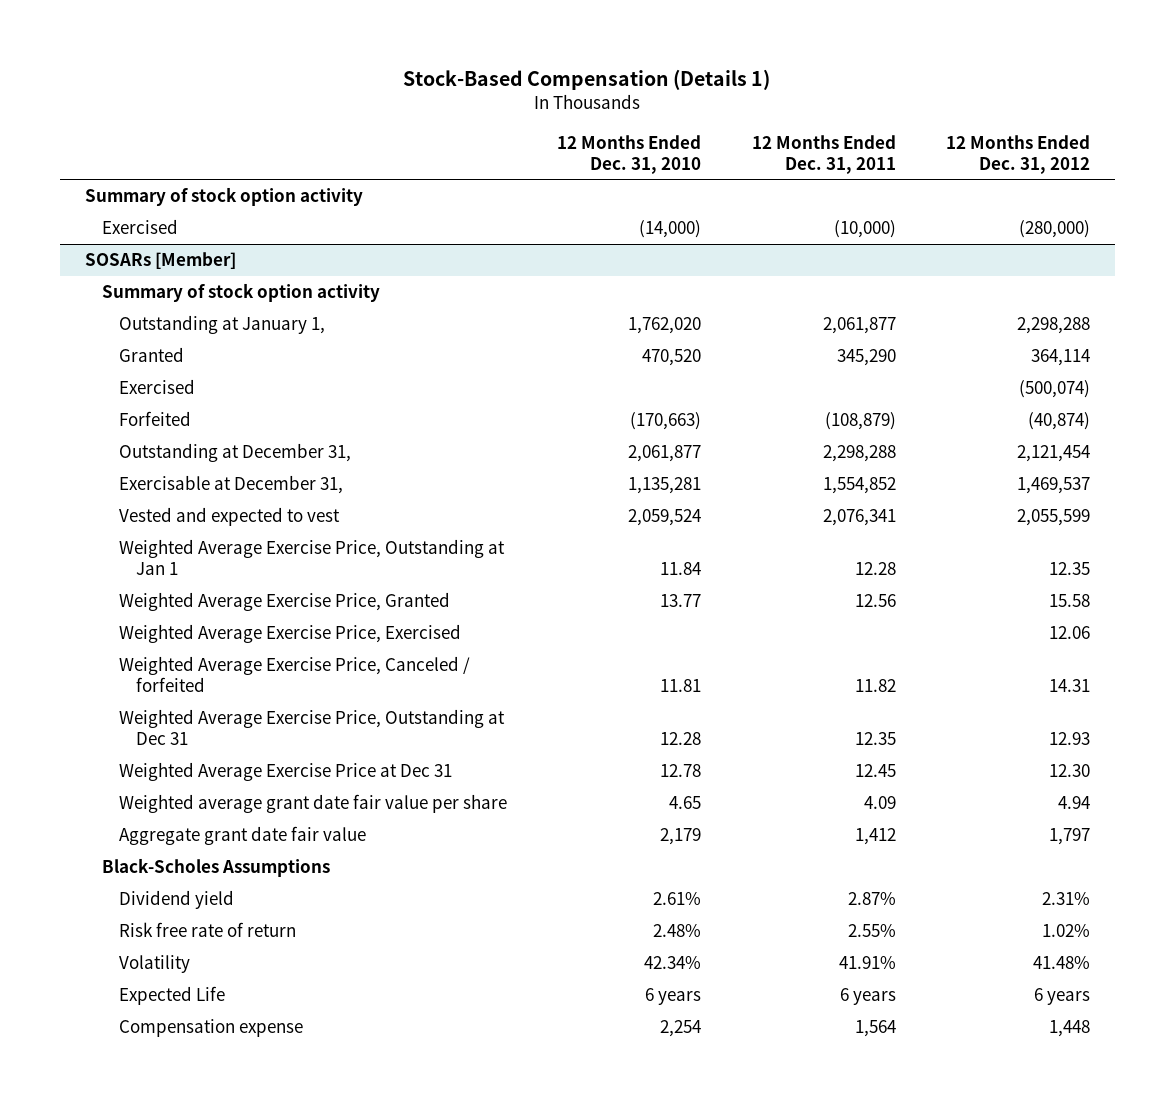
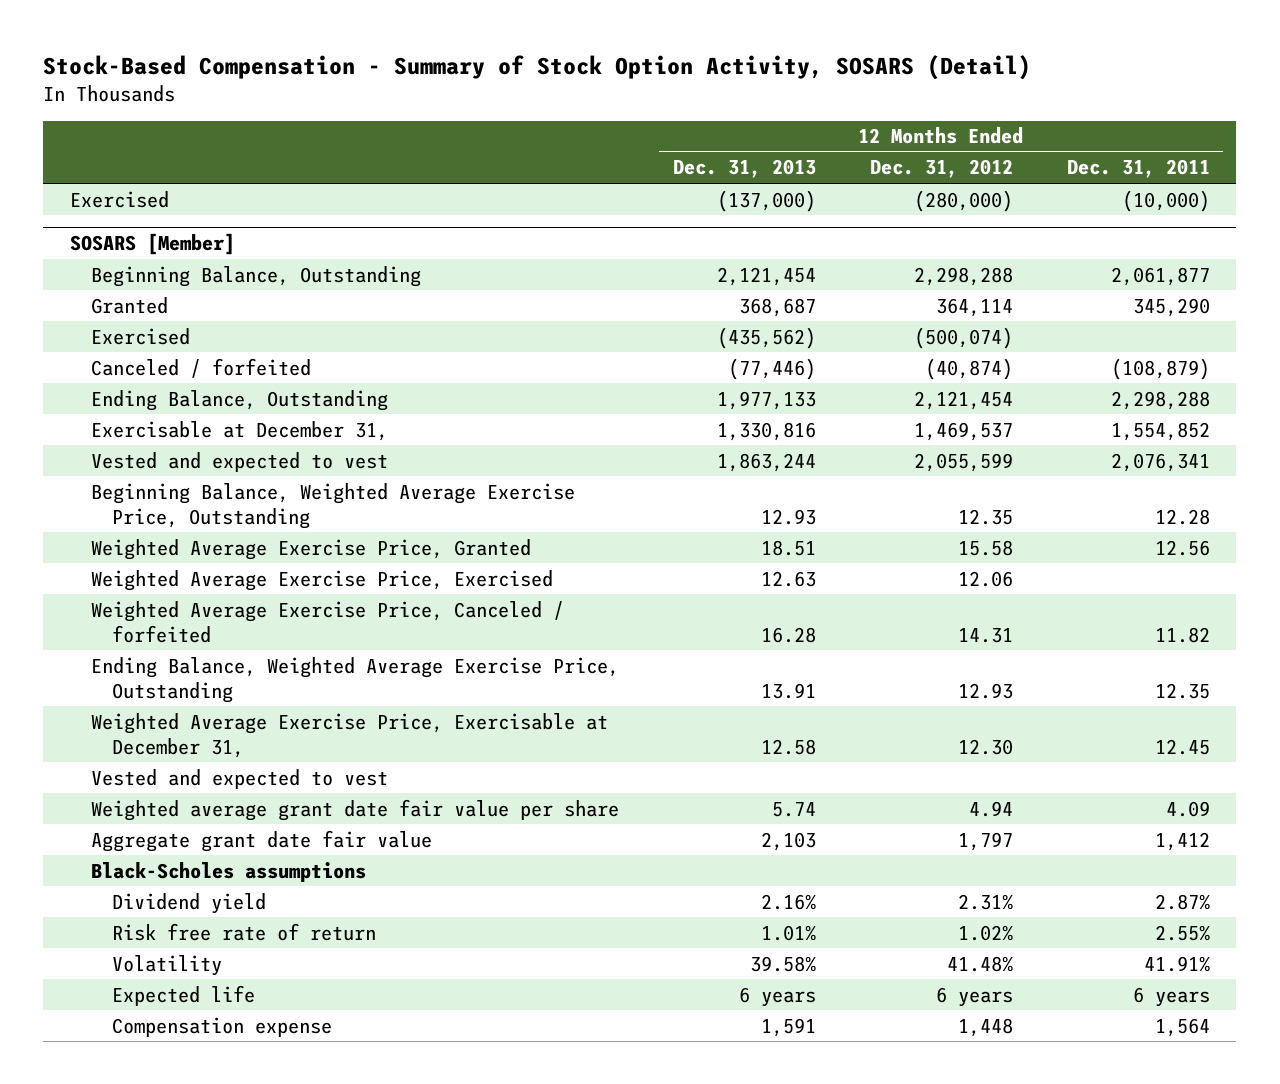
[403,69,771,91] Stock-Based Compensation (Details 1) -> [43,55,1032,81] Stock-Based Compensation - Summary of Stock Option Activity, SOSARS (Detail)
[557,134,702,174] 12 Months Ended Dec. 31, 2010 -> none
none -> [672,159,816,179] Dec. 31, 2013
[84,187,363,207] Summary of stock option activity -> none
[101,283,380,303] Summary of stock option activity -> none
[84,252,236,270] SOSARs [Member] -> [70,233,236,256] SOSARS [Member]
[118,315,325,335] Outstanding at January 1, -> [91,265,422,287] Beginning Balance, Outstanding
[118,411,191,427] Forfeited -> [91,357,312,378] Canceled / forfeited
[118,443,351,463] Outstanding at December 31, -> [91,389,389,411] Ending Balance, Outstanding
[118,539,505,576] Weighted Average Exercise Price, Outstanding at Jan 1 -> [91,482,576,529] Beginning Balance, Weighted Average Exercise Price, Outstanding
[118,709,505,746] Weighted Average Exercise Price, Outstanding at Dec 31 -> [91,656,620,703] Ending Balance, Weighted Average Exercise Price, Outstanding
[118,762,452,782] Weighted Average Exercise Price at Dec 31 -> [91,712,609,758] Weighted Average Exercise Price, Exercisable at December 31,
none -> [91,768,389,789] Vested and expected to vest
[101,858,330,878] Black-Scholes Assumptions -> [91,861,367,882] Black-Scholes assumptions
[118,986,225,1006] Expected Life -> [112,984,256,1006] Expected life

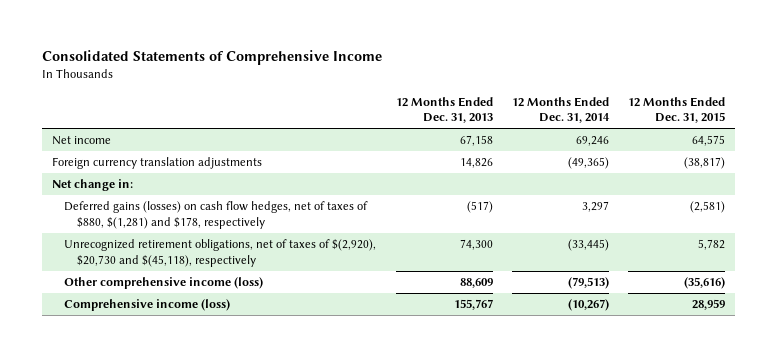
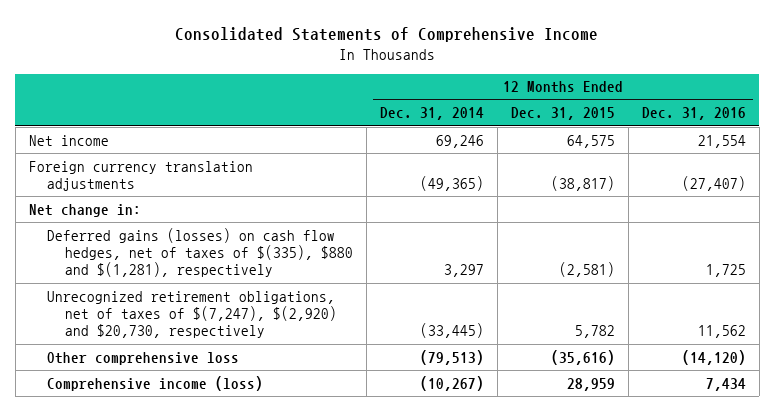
[395,96,493,124] 12 Months Ended Dec. 31, 2013 -> none
none -> [641,107,746,121] Dec. 31, 2016
[64,201,369,229] Deferred gains (losses) on cash flow hedges, net of taxes of $880, $(1,281) and $178, respectively -> [46,227,353,278] Deferred gains (losses) on cash flow hedges, net of taxes of $(335), $880 and $(1,281), respectively
[64,239,377,267] Unrecognized retirement obligations, net of taxes of $(2,920), $20,730 and $(45,118), respectively -> [46,290,337,339] Unrecognized retirement obligations, net of taxes of $(7,247), $(2,920) and $20,730, respectively
[64,277,264,290] Other comprehensive income (loss) -> [46,351,239,365] Other comprehensive loss

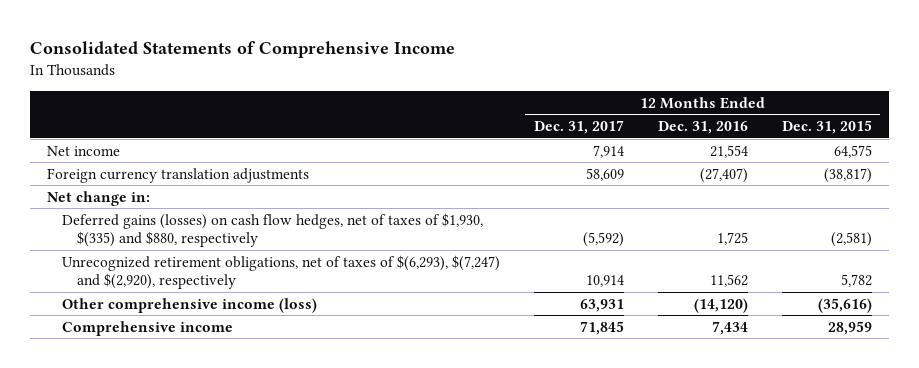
[379,107,484,121] Dec. 31, 2014 -> none
none -> [533,119,624,134] Dec. 31, 2017
[46,227,353,278] Deferred gains (losses) on cash flow hedges, net of taxes of $(335), $880 and $(1,281), respectively -> [61,212,483,247] Deferred gains (losses) on cash flow hedges, net of taxes of $1,930, $(335) and $880, respectively
[46,290,337,339] Unrecognized retirement obligations, net of taxes of $(7,247), $(2,920) and $20,730, respectively -> [61,254,500,289] Unrecognized retirement obligations, net of taxes of $(6,293), $(7,247) and $(2,920), respectively
[46,351,239,365] Other comprehensive loss -> [61,297,317,313] Other comprehensive income (loss)
[46,375,263,391] Comprehensive income (loss) -> [61,320,233,336] Comprehensive income

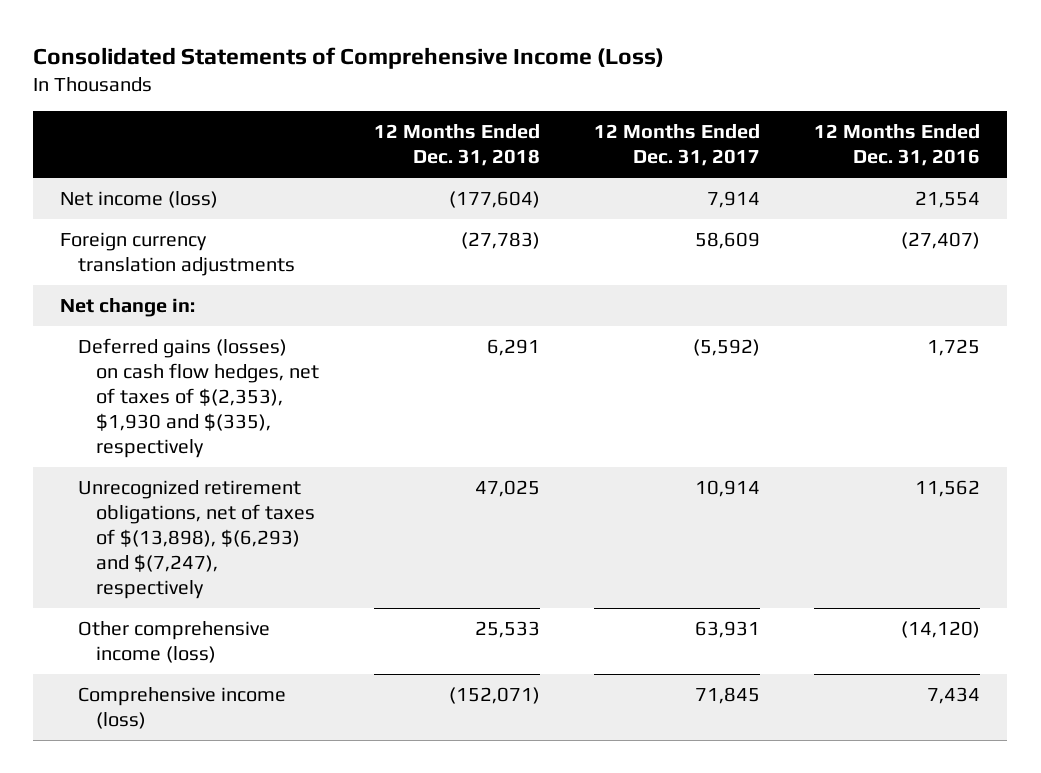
[29,40,455,58] Consolidated Statements of Comprehensive Income -> [33,47,665,70] Consolidated Statements of Comprehensive Income (Loss)
[781,119,872,134] Dec. 31, 2015 -> none
none -> [373,124,540,167] 12 Months Ended Dec. 31, 2018
[46,145,120,156] Net income -> [60,190,219,208] Net income (loss)
[61,212,483,247] Deferred gains (losses) on cash flow hedges, net of taxes of $1,930, $(335) and $880, respectively -> [78,337,320,459] Deferred gains (losses) on cash flow hedges, net of taxes of $(2,353), $1,930 and $(335), respectively
[61,254,500,289] Unrecognized retirement obligations, net of taxes of $(6,293), $(7,247) and $(2,920), respectively -> [78,479,316,600] Unrecognized retirement obligations, net of taxes of $(13,898), $(6,293) and $(7,247), respectively
[61,320,233,336] Comprehensive income -> [78,686,287,729] Comprehensive income (loss)

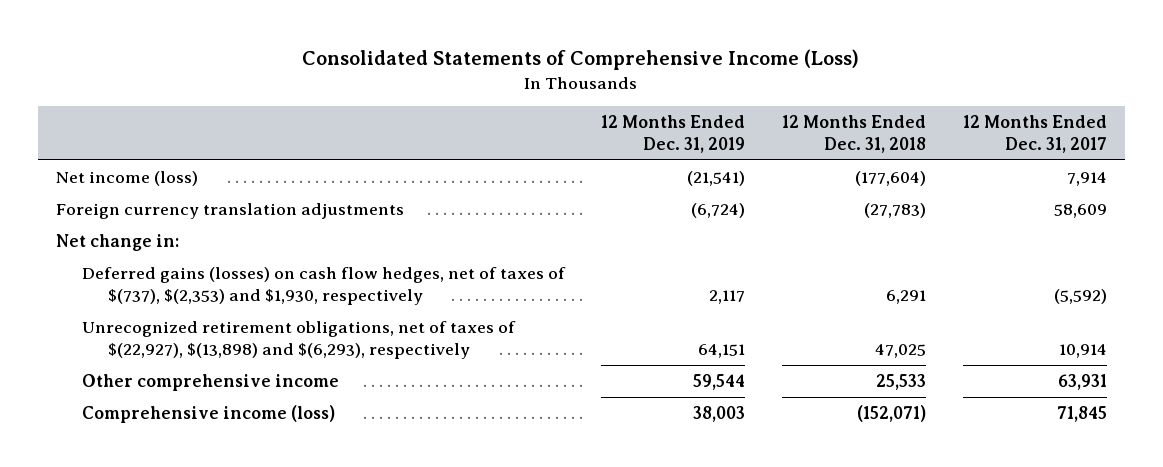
[814,124,981,167] 12 Months Ended Dec. 31, 2016 -> none
none -> [601,114,746,153] 12 Months Ended Dec. 31, 2019
[78,337,320,459] Deferred gains (losses) on cash flow hedges, net of taxes of $(2,353), $1,930 and $(335), respectively -> [81,266,566,305] Deferred gains (losses) on cash flow hedges, net of taxes of $(737), $(2,353) and $1,930, respectively
[78,479,316,600] Unrecognized retirement obligations, net of taxes of $(13,898), $(6,293) and $(7,247), respectively -> [81,320,516,359] Unrecognized retirement obligations, net of taxes of $(22,927), $(13,898) and $(6,293), respectively
[78,620,271,663] Other comprehensive income (loss) -> [81,373,339,391] Other comprehensive income

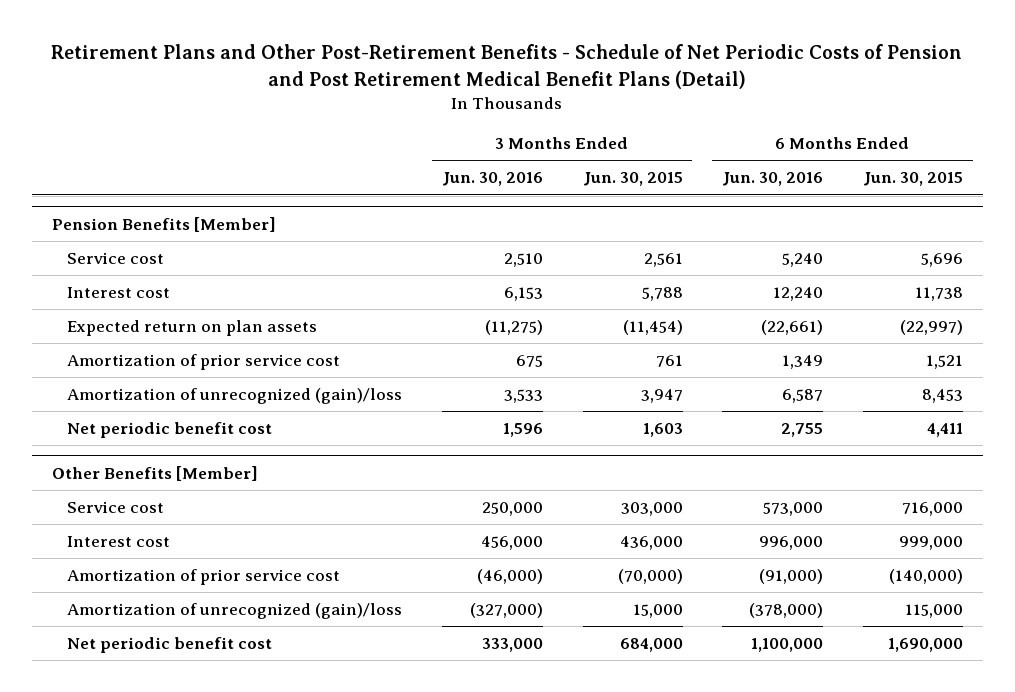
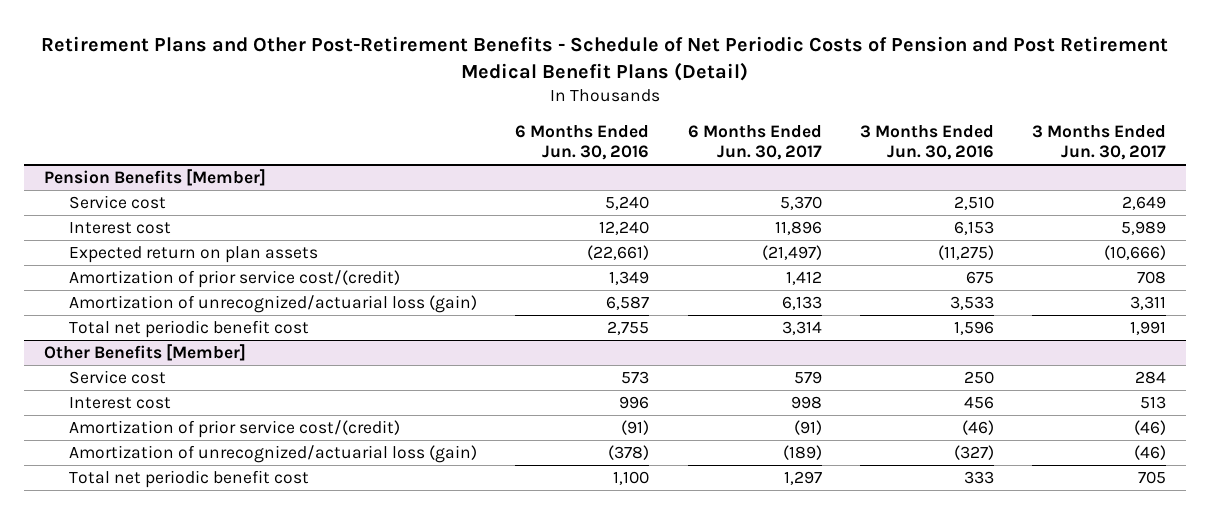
[582,172,683,187] Jun. 30, 2015 -> none
[862,172,963,187] Jun. 30, 2015 -> none
none -> [687,124,822,160] 6 Months Ended Jun. 30, 2017
none -> [1032,124,1167,160] 3 Months Ended Jun. 30, 2017
[67,354,341,371] Amortization of prior service cost -> [68,270,400,289] Amortization of prior service cost/(credit)
[67,388,403,405] Amortization of unrecognized (gain)/loss -> [68,295,477,314] Amortization of unrecognized/actuarial loss (gain)
[67,422,273,439] Net periodic benefit cost -> [68,320,309,339] Total net periodic benefit cost
[481,502,543,517] 250,000 -> [964,371,995,385] 250
[763,502,824,517] 573,000 -> [621,371,650,385] 573
[480,536,543,551] 456,000 -> [964,396,995,410] 456
[759,536,824,551] 996,000 -> [619,396,650,410] 996
[67,569,341,586] Amortization of prior service cost -> [68,420,400,439] Amortization of prior service cost/(credit)
[476,569,543,585] (46,000) -> [962,420,995,436] (46)
[759,569,824,585] (91,000) -> [621,420,650,436] (91)
[67,603,403,620] Amortization of unrecognized (gain)/loss -> [68,445,477,464] Amortization of unrecognized/actuarial loss (gain)
[469,603,543,619] (327,000) -> [954,445,995,461] (327)
[749,603,824,619] (378,000) -> [608,445,650,461] (378)
[67,637,273,654] Net periodic benefit cost -> [68,470,309,489] Total net periodic benefit cost
[481,638,543,653] 333,000 -> [964,471,995,485] 333
[751,638,824,653] 1,100,000 -> [613,471,650,486] 1,100

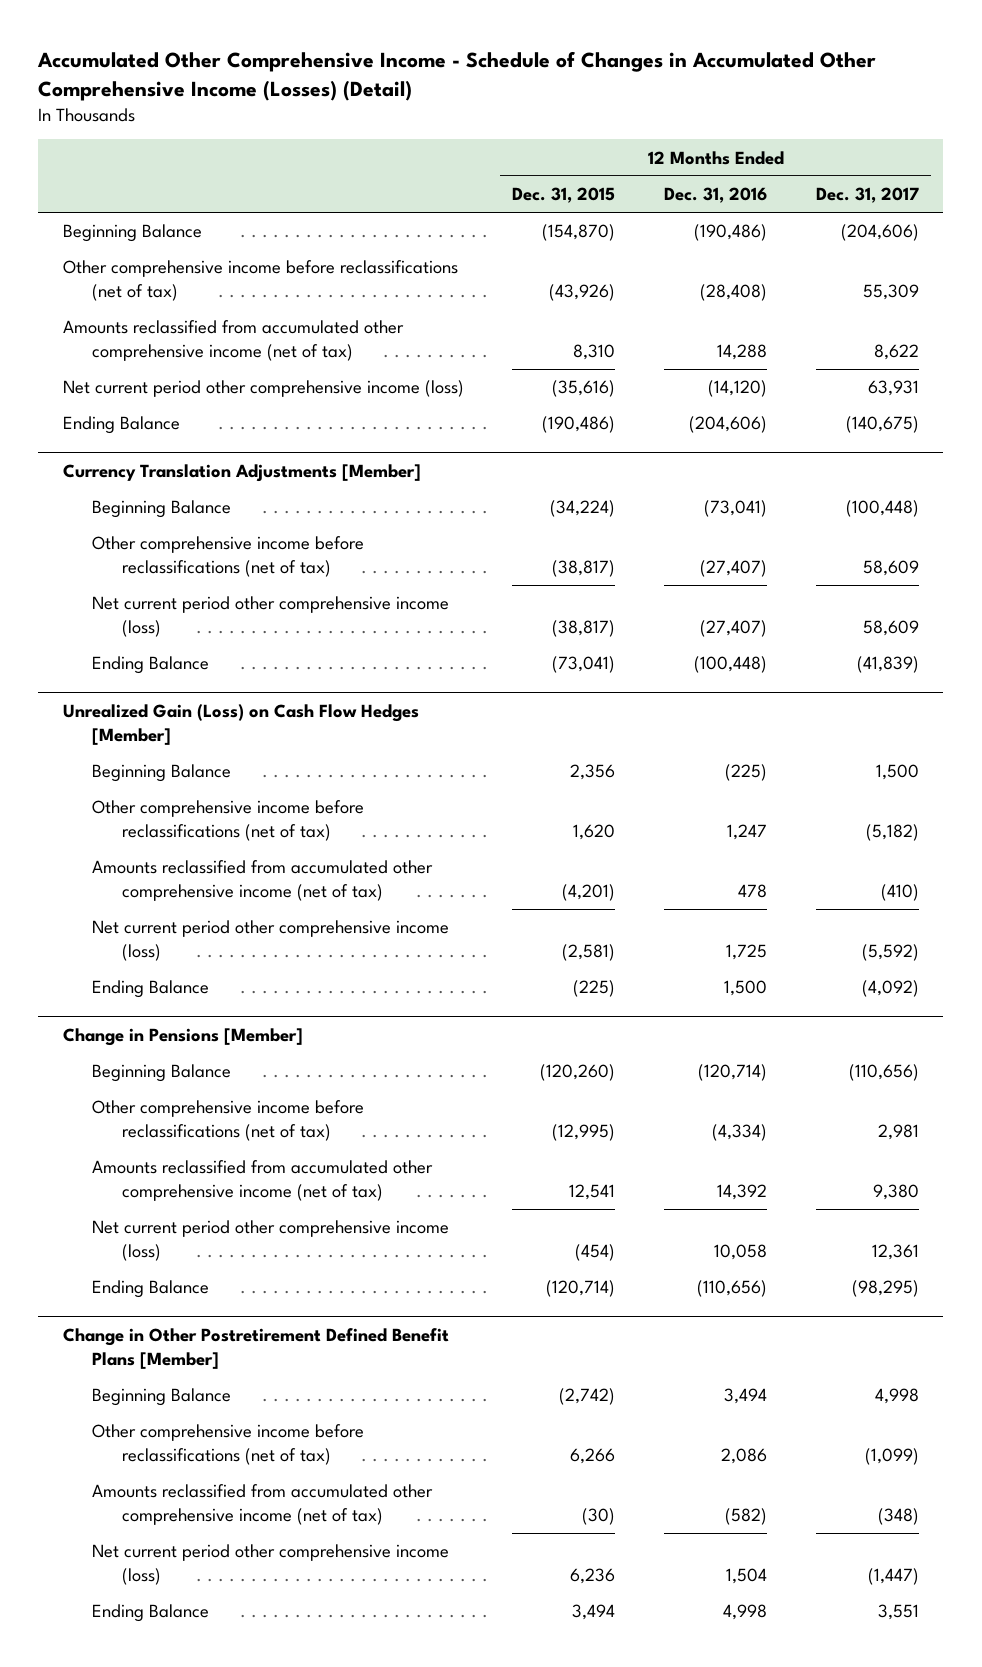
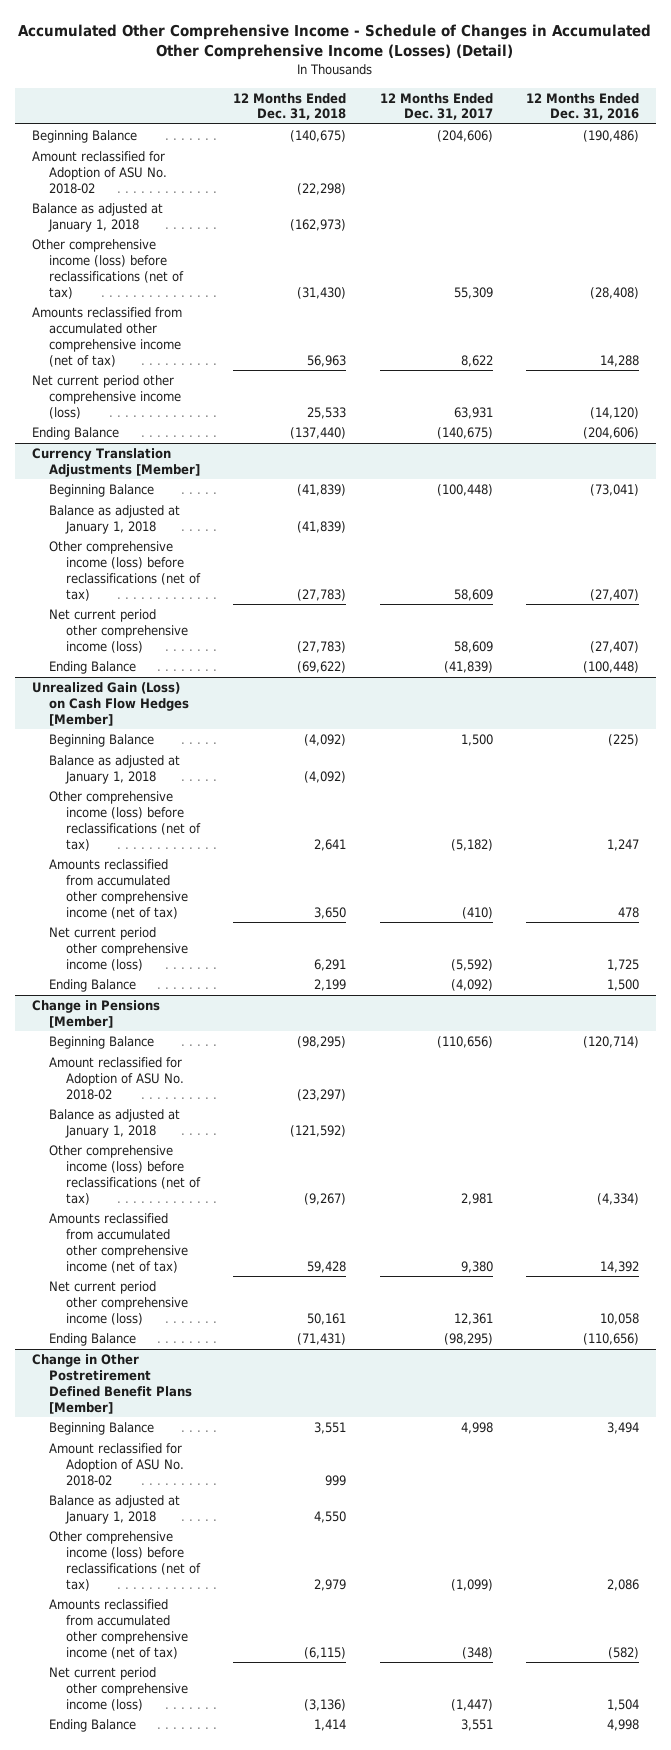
[512,187,616,204] Dec. 31, 2015 -> none
none -> [233,92,347,121] 12 Months Ended Dec. 31, 2018
none -> [31,151,167,194] Amount reclassified for Adoption of ASU No. 2018-02
none -> [31,203,163,232] Balance as adjusted at January 1, 2018
[62,260,458,302] Other comprehensive income before reclassifications (net of tax) -> [31,239,184,299] Other comprehensive income (loss) before reclassifications (net of tax)
none -> [48,505,180,534] Balance as adjusted at January 1, 2018
[92,536,365,578] Other comprehensive income before reclassifications (net of tax) -> [48,541,202,601] Other comprehensive income (loss) before reclassifications (net of tax)
none -> [48,755,180,784] Balance as adjusted at January 1, 2018
[92,800,365,842] Other comprehensive income before reclassifications (net of tax) -> [48,791,202,851] Other comprehensive income (loss) before reclassifications (net of tax)
none -> [48,1057,185,1100] Amount reclassified for Adoption of ASU No. 2018-02
none -> [48,1109,180,1138] Balance as adjusted at January 1, 2018
[92,1100,365,1142] Other comprehensive income before reclassifications (net of tax) -> [48,1145,202,1205] Other comprehensive income (loss) before reclassifications (net of tax)
none -> [48,1443,185,1486] Amount reclassified for Adoption of ASU No. 2018-02
none -> [48,1495,180,1524] Balance as adjusted at January 1, 2018
[92,1424,365,1466] Other comprehensive income before reclassifications (net of tax) -> [48,1531,202,1591] Other comprehensive income (loss) before reclassifications (net of tax)

